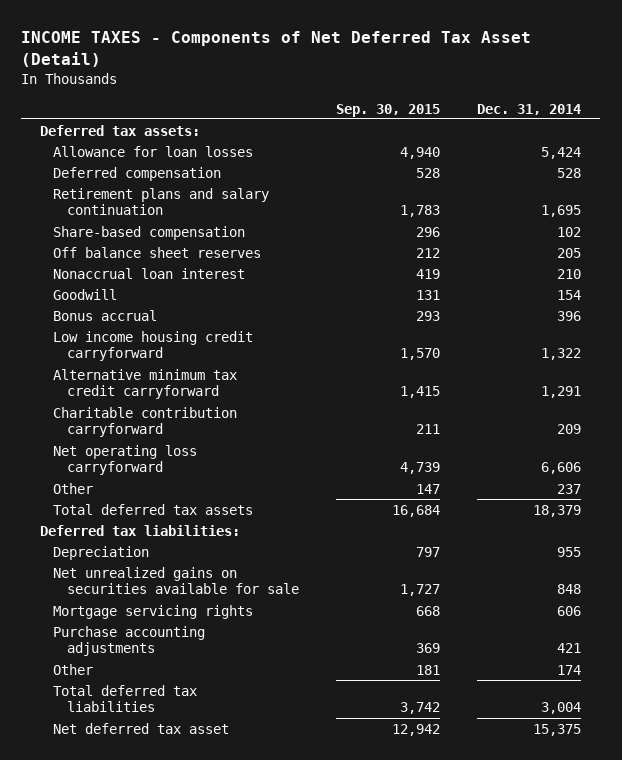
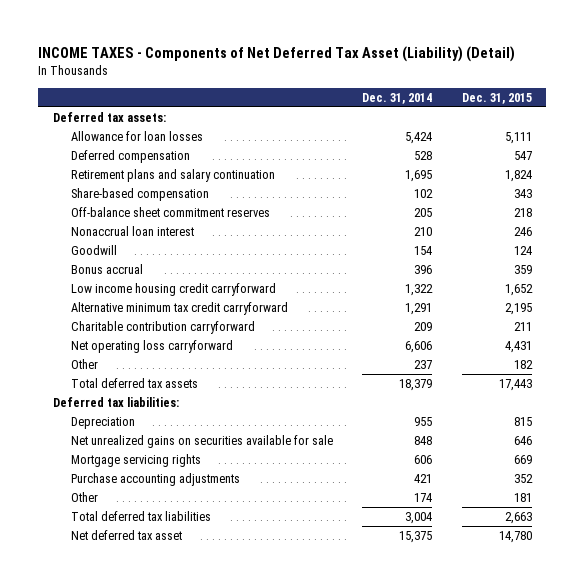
[21,31,532,67] INCOME TAXES - Components of Net Deferred Tax Asset (Detail) -> [38,46,516,63] INCOME TAXES - Components of Net Deferred Tax Asset (Liability) (Detail)
[336,103,441,117] Sep. 30, 2015 -> none
none -> [461,92,532,104] Dec. 31, 2015
[53,246,262,258] Off balance sheet reserves -> [70,206,270,217] Off-balance sheet commitment reserves

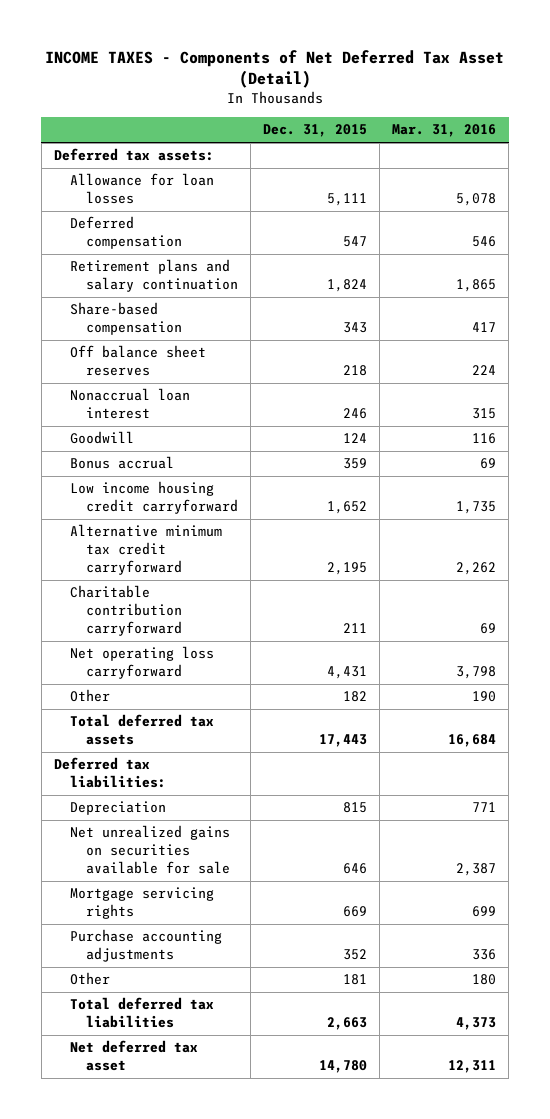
[38,46,516,63] INCOME TAXES - Components of Net Deferred Tax Asset (Liability) (Detail) -> [45,49,505,89] INCOME TAXES - Components of Net Deferred Tax Asset (Detail)
[362,92,433,104] Dec. 31, 2014 -> none
none -> [392,124,497,138] Mar. 31, 2016
[70,206,270,217] Off-balance sheet commitment reserves -> [70,345,207,377] Off balance sheet reserves

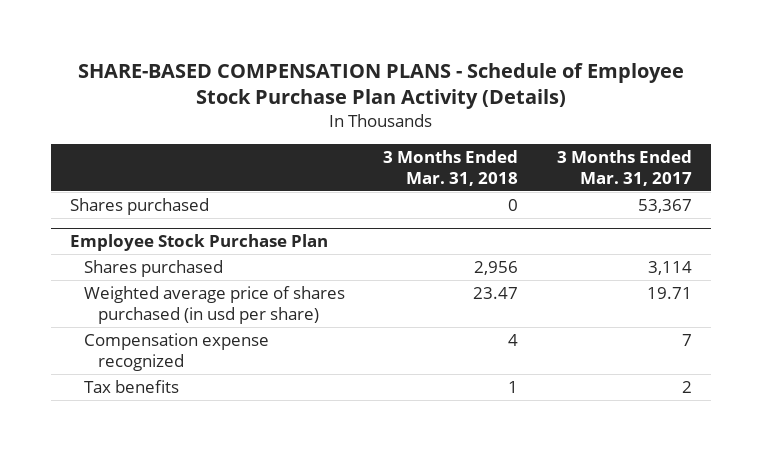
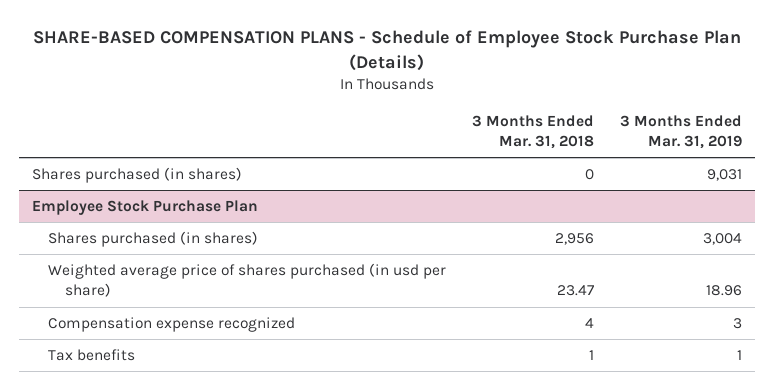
[78,62,685,109] SHARE-BASED COMPENSATION PLANS - Schedule of Employee Stock Purchase Plan Activity (Details) -> [33,30,742,71] SHARE-BASED COMPENSATION PLANS - Schedule of Employee Stock Purchase Plan (Details)
[556,149,692,186] 3 Months Ended Mar. 31, 2017 -> none
none -> [620,114,743,149] 3 Months Ended Mar. 31, 2019
[70,197,210,215] Shares purchased -> [32,167,243,184] Shares purchased (in shares)
[84,259,224,277] Shares purchased -> [48,231,259,248] Shares purchased (in shares)

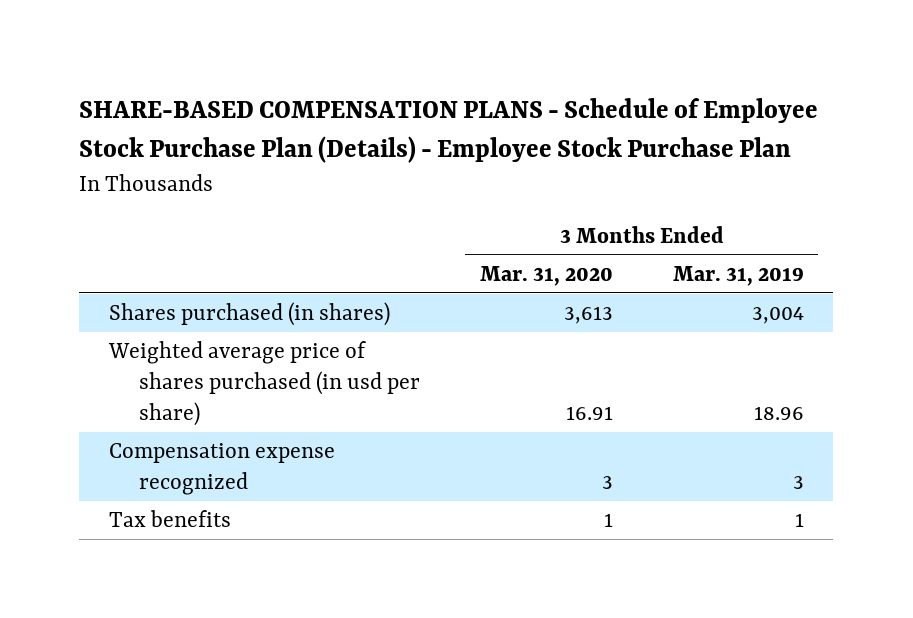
[33,30,742,71] SHARE-BASED COMPENSATION PLANS - Schedule of Employee Stock Purchase Plan (Details) -> [79,98,819,164] SHARE-BASED COMPENSATION PLANS - Schedule of Employee Stock Purchase Plan (Details) - Employee Stock Purchase Plan
[472,114,595,149] 3 Months Ended Mar. 31, 2018 -> none
none -> [479,266,613,287] Mar. 31, 2020
[32,167,243,184] Shares purchased (in shares) -> none
[32,200,259,216] Employee Stock Purchase Plan -> none

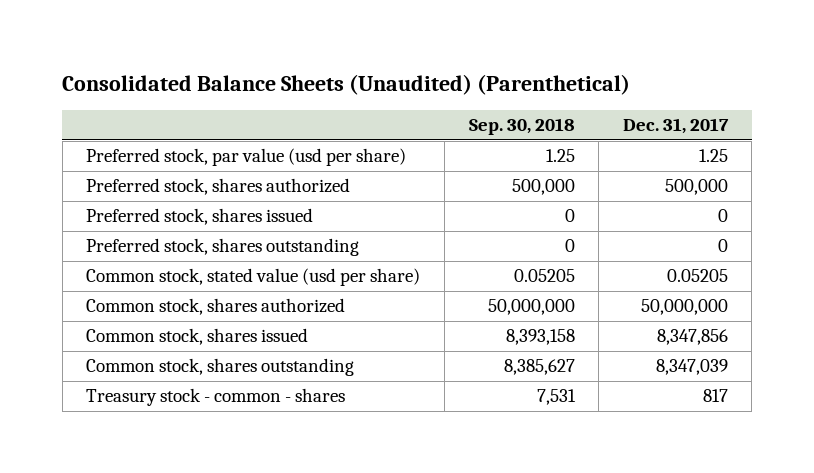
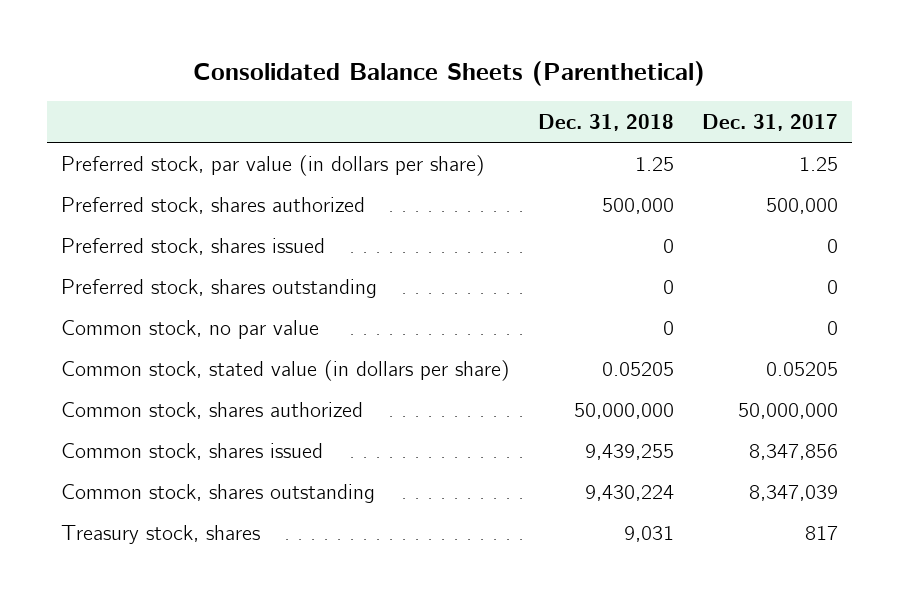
[62,74,631,96] Consolidated Balance Sheets (Unaudited) (Parenthetical) -> [193,60,706,86] Consolidated Balance Sheets (Parenthetical)
[468,118,575,136] Sep. 30, 2018 -> none
none -> [537,113,674,131] Dec. 31, 2018
[86,148,407,167] Preferred stock, par value (usd per share) -> [60,154,485,176] Preferred stock, par value (in dollars per share)
none -> [60,319,319,339] Common stock, no par value
[86,268,421,287] Common stock, stated value (usd per share) -> [60,359,510,381] Common stock, stated value (in dollars per share)
[86,388,346,407] Treasury stock - common - shares -> [60,524,260,544] Treasury stock, shares

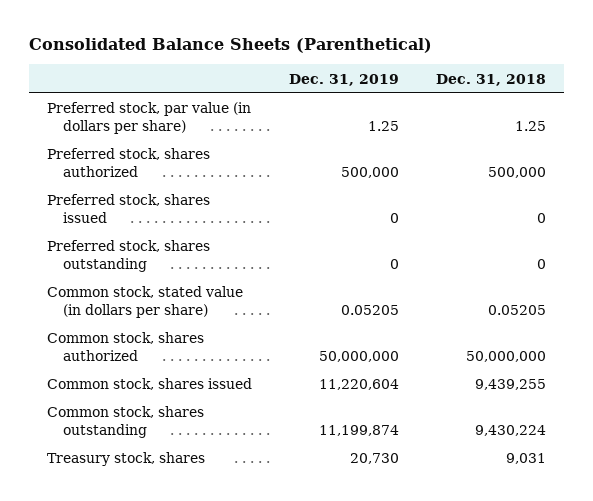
[701,113,838,131] Dec. 31, 2017 -> none
none -> [288,73,399,86] Dec. 31, 2019
[60,319,319,339] Common stock, no par value -> none

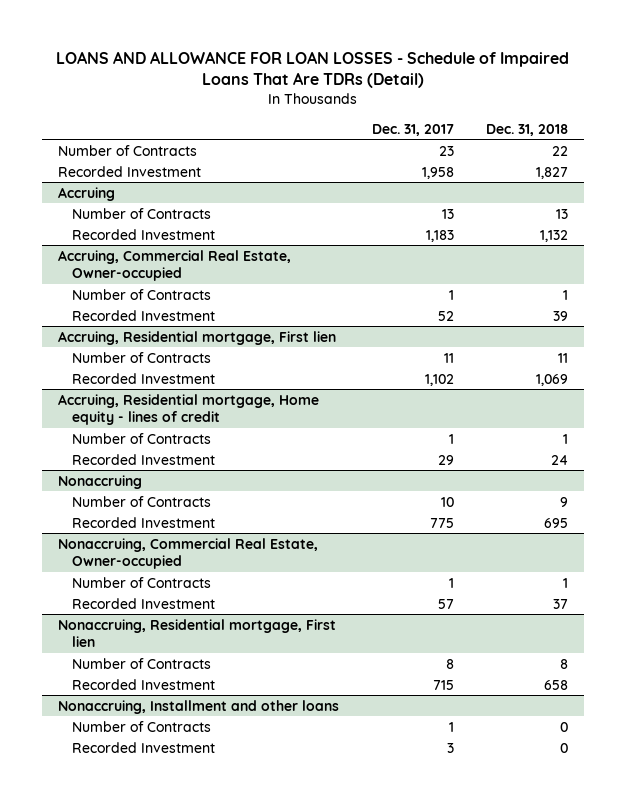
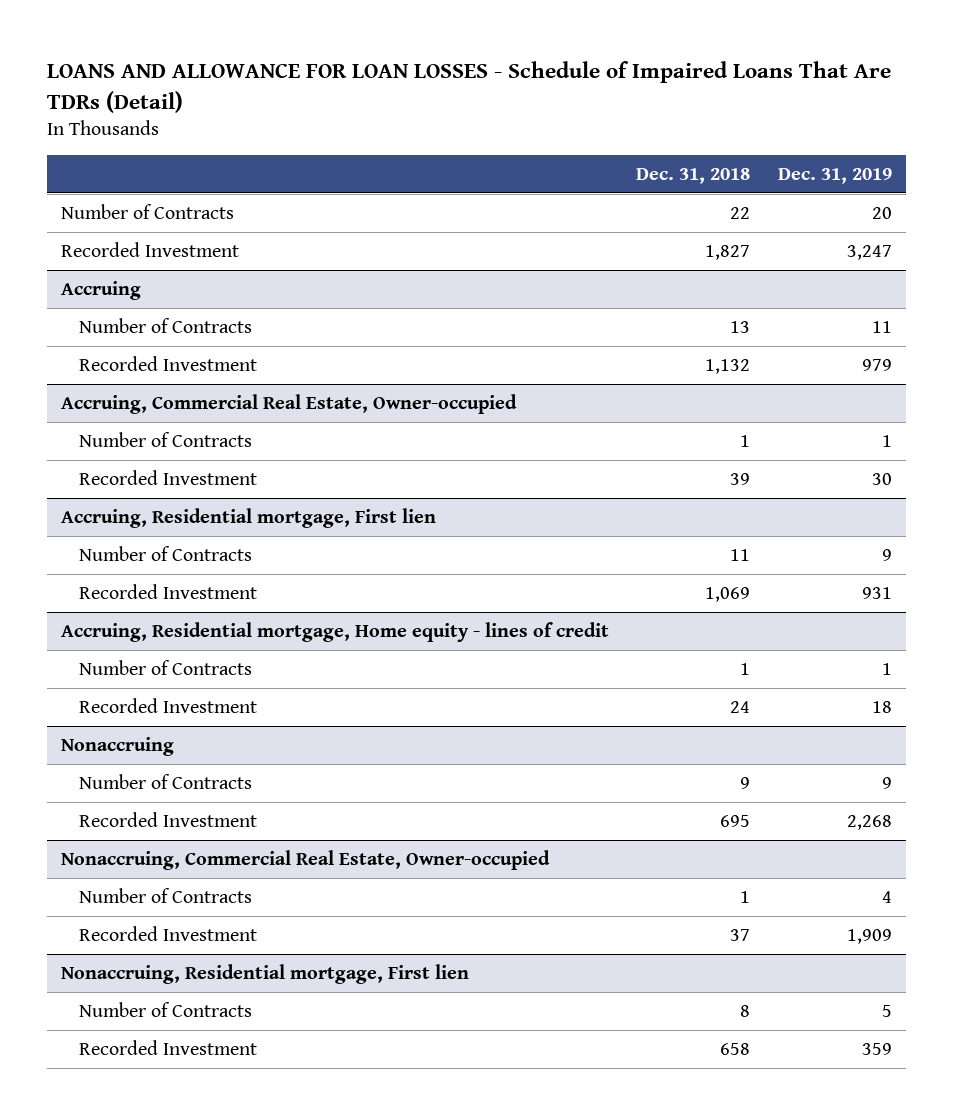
[371,123,454,136] Dec. 31, 2017 -> none
none -> [777,167,892,184] Dec. 31, 2019
[58,699,340,714] Nonaccruing, Installment and other loans -> none
[72,720,212,732] Number of Contracts -> none
[72,741,216,753] Recorded Investment -> none

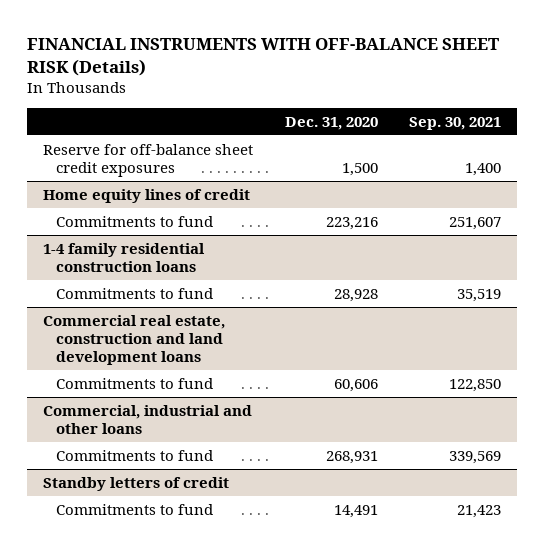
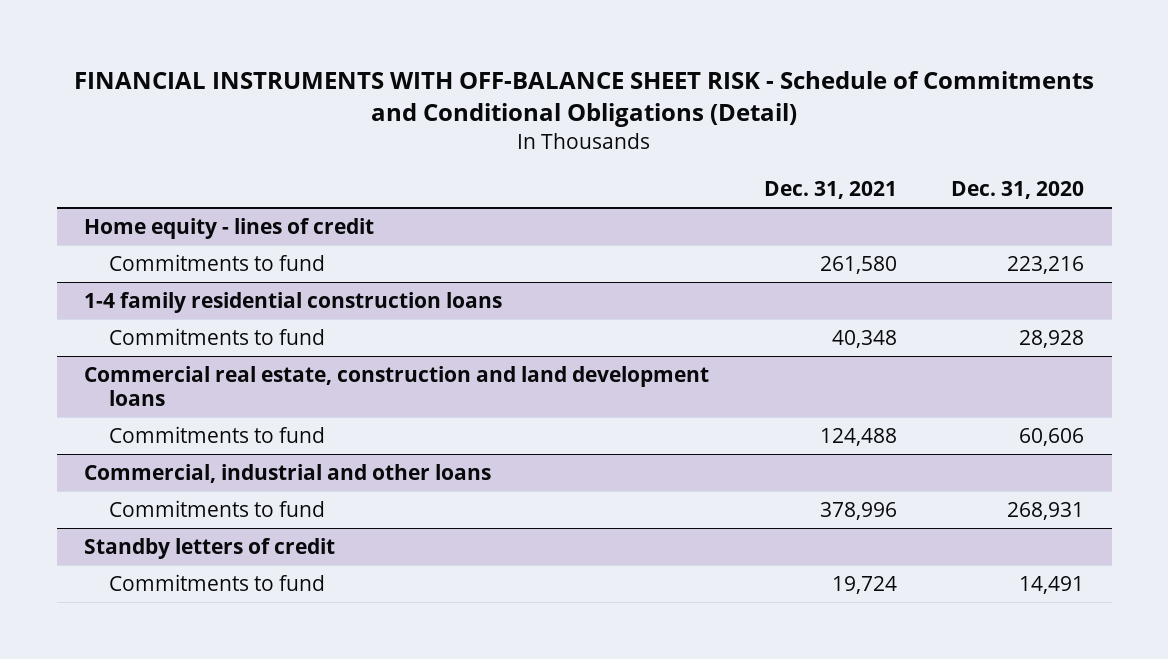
[27,38,500,77] FINANCIAL INSTRUMENTS WITH OFF-BALANCE SHEET RISK (Details) -> [74,71,1095,128] FINANCIAL INSTRUMENTS WITH OFF-BALANCE SHEET RISK - Schedule of Commitments and Conditional Obligations (Detail)
[409,116,502,130] Sep. 30, 2021 -> none
none -> [763,181,897,200] Dec. 31, 2021
[43,143,254,177] Reserve for off-balance sheet credit exposures -> none
[43,188,251,203] Home equity lines of credit -> [84,217,375,239] Home equity - lines of credit

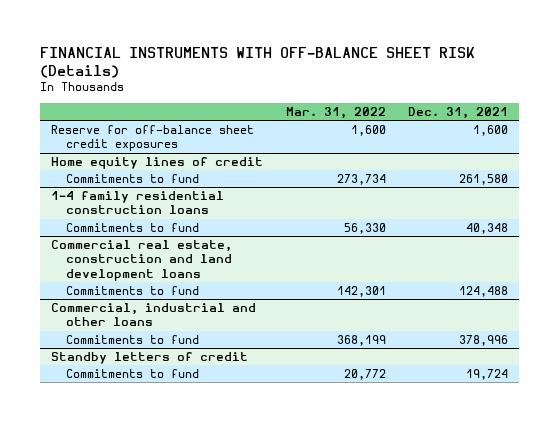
[74,71,1095,128] FINANCIAL INSTRUMENTS WITH OFF-BALANCE SHEET RISK - Schedule of Commitments and Conditional Obligations (Detail) -> [39,46,475,78] FINANCIAL INSTRUMENTS WITH OFF-BALANCE SHEET RISK (Details)
[951,181,1085,200] Dec. 31, 2020 -> none
none -> [285,106,386,119] Mar. 31, 2022
none -> [50,125,254,152] Reserve for off-balance sheet credit exposures
[84,217,375,239] Home equity - lines of credit -> [50,157,263,170] Home equity lines of credit

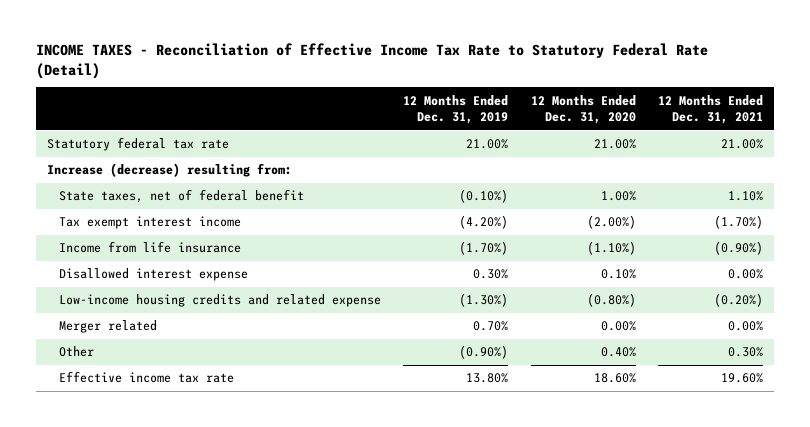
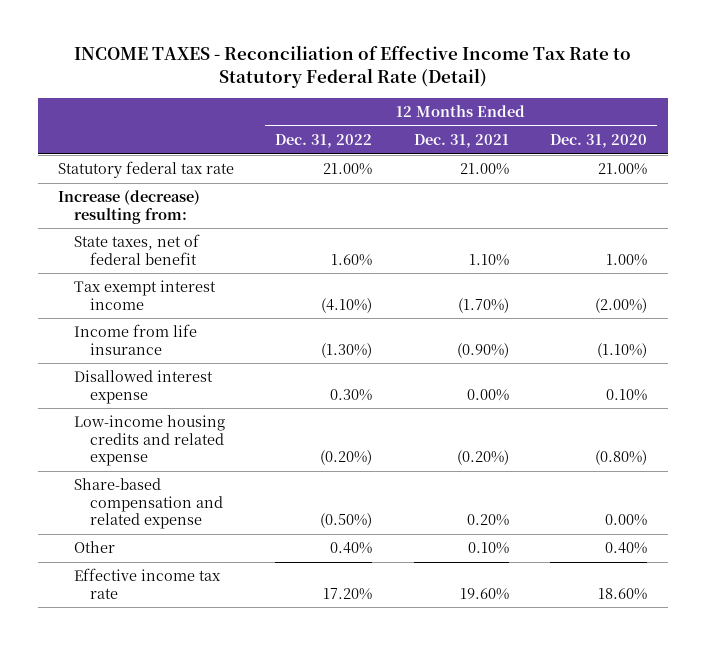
[403,94,509,125] 12 Months Ended Dec. 31, 2019 -> none
none -> [275,133,373,148] Dec. 31, 2022
[58,320,157,334] Merger related -> none
none -> [74,478,224,530] Share-based compensation and related expense
[727,347,763,358] 0.30% -> [467,542,509,555] 0.10%

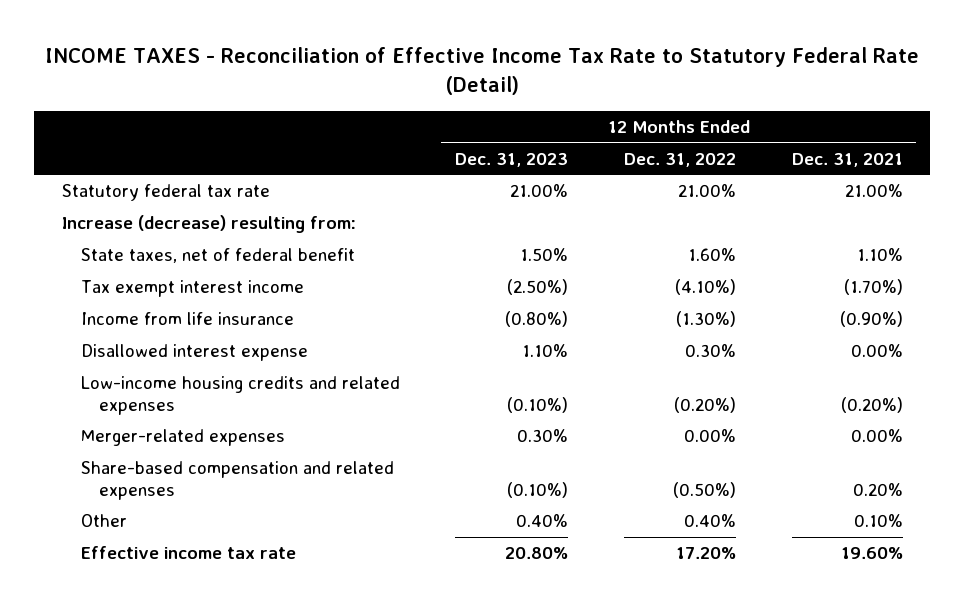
[549,133,647,148] Dec. 31, 2020 -> none
none -> [455,152,569,167] Dec. 31, 2023
[74,415,226,467] Low-income housing credits and related expense -> [80,376,400,415] Low-income housing credits and related expenses
none -> [80,429,285,447] Merger-related expenses
[74,478,224,530] Share-based compensation and related expense -> [80,461,394,500] Share-based compensation and related expenses

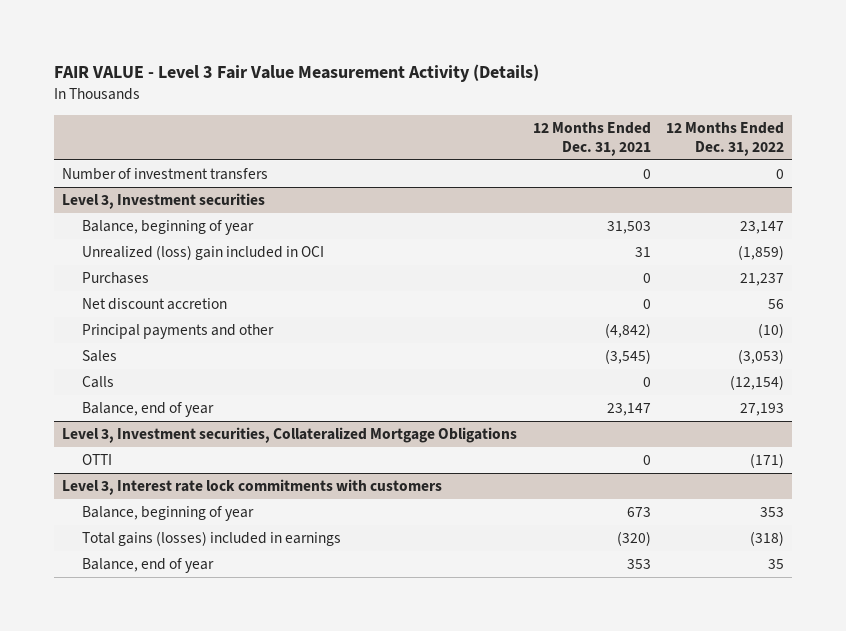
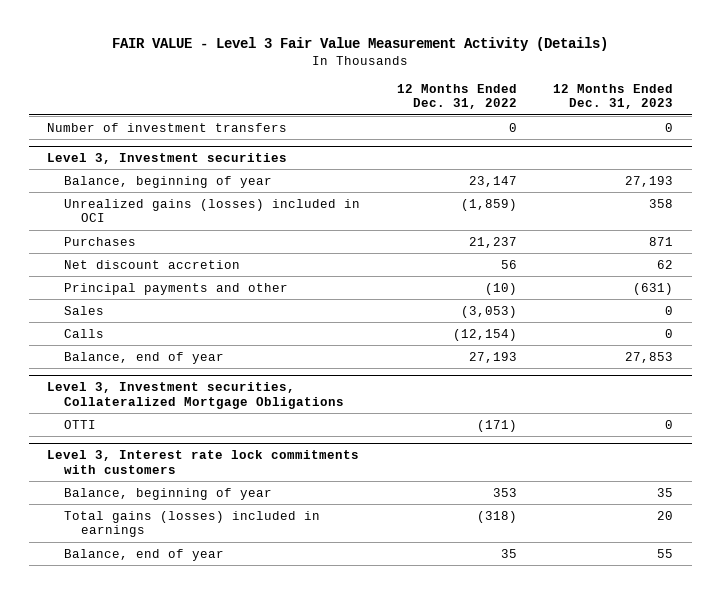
[532,122,651,156] 12 Months Ended Dec. 31, 2021 -> none
none -> [553,83,674,110] 12 Months Ended Dec. 31, 2023
[82,245,325,261] Unrealized (loss) gain included in OCI -> [63,198,360,223] Unrealized gains (losses) included in OCI

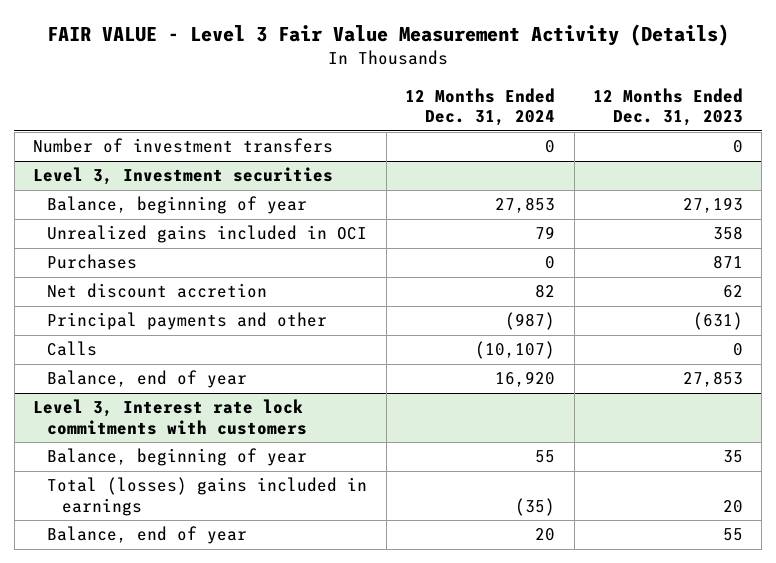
[396,83,517,110] 12 Months Ended Dec. 31, 2022 -> none
none -> [405,87,556,127] 12 Months Ended Dec. 31, 2024
[63,198,360,223] Unrealized gains (losses) included in OCI -> [47,225,368,244] Unrealized gains included in OCI
[63,305,104,315] Sales -> none
[47,381,344,409] Level 3, Investment securities, Collateralized Mortgage Obligations -> none
[63,419,96,429] OTTI -> none
[63,510,320,538] Total gains (losses) included in earnings -> [47,477,368,517] Total (losses) gains included in earnings

